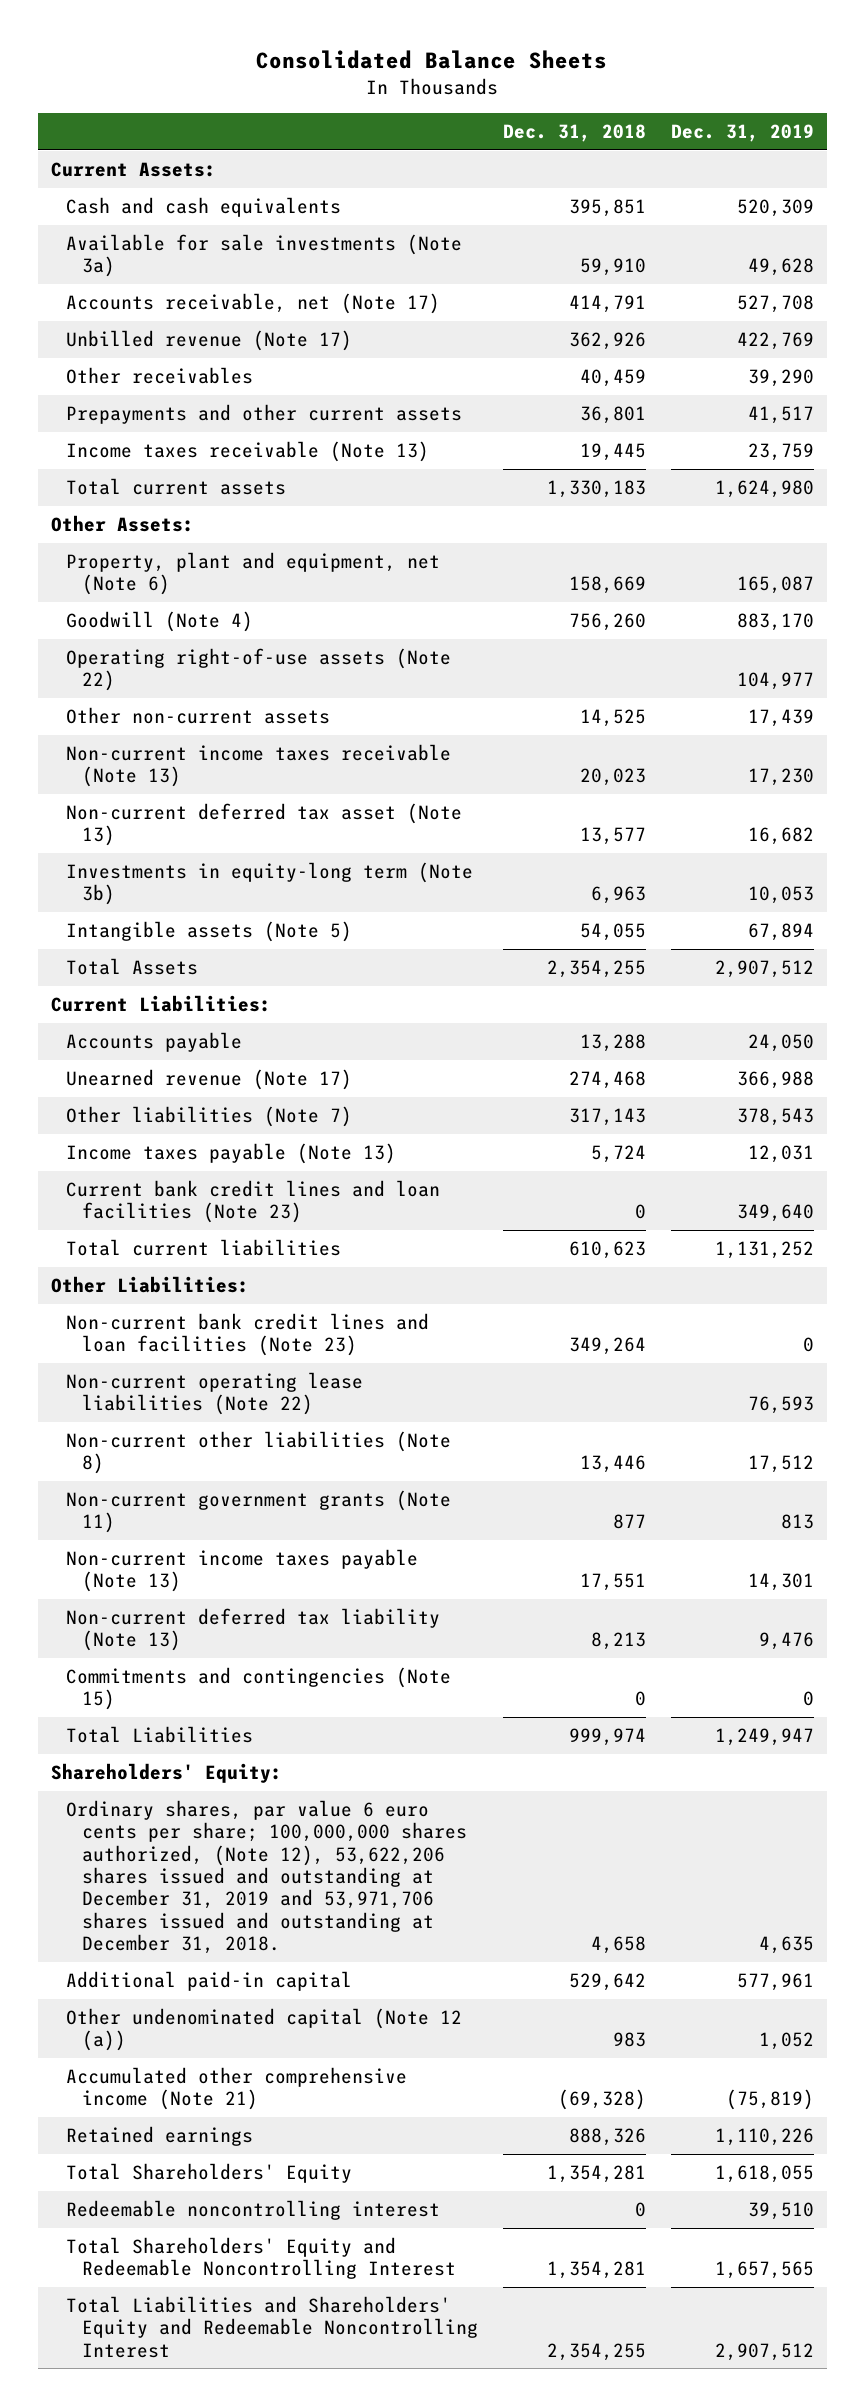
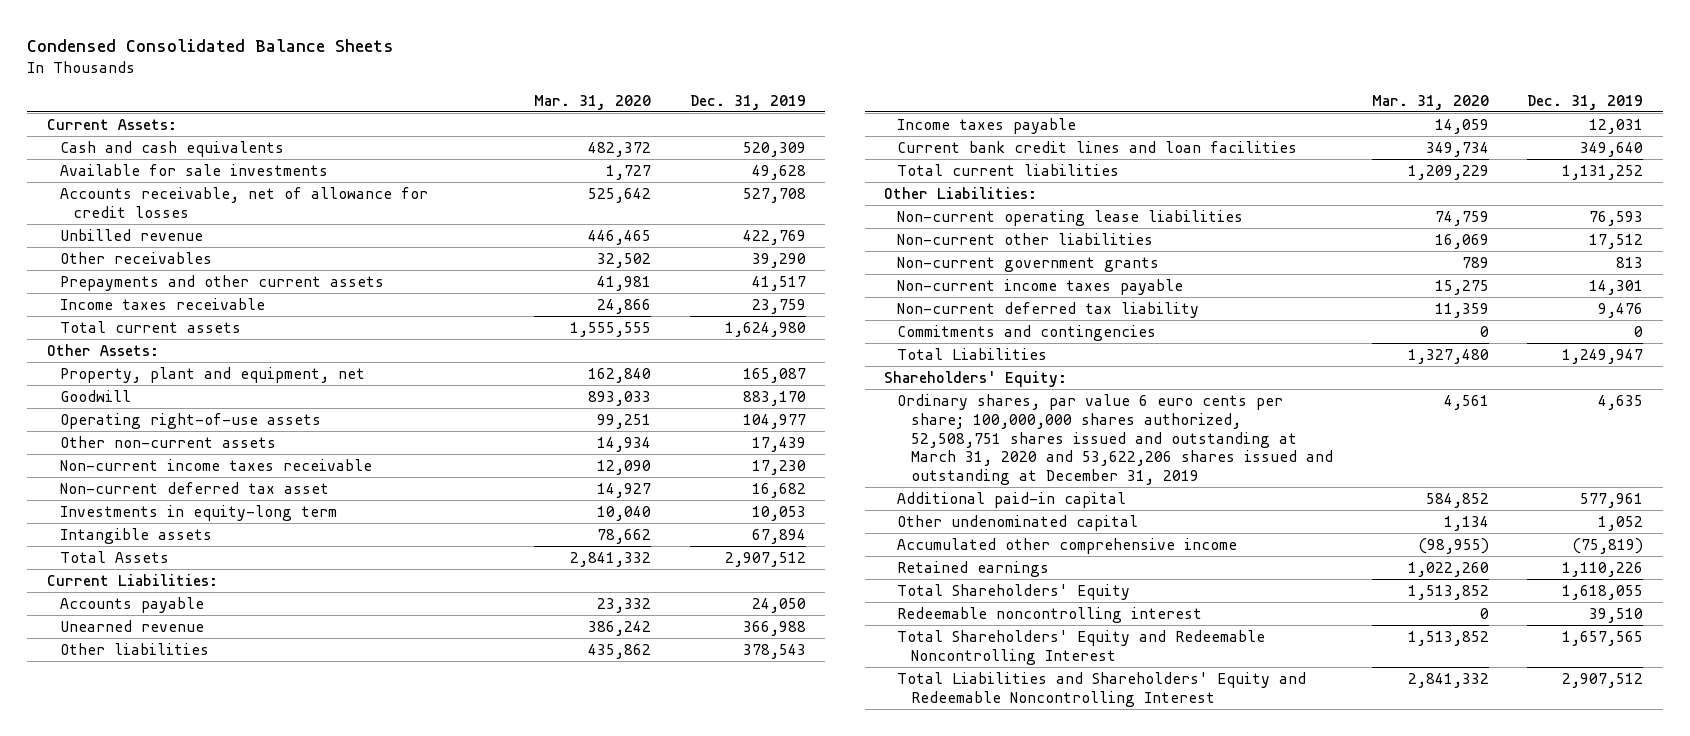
[256,49,608,69] Consolidated Balance Sheets -> [27,38,395,52] Condensed Consolidated Balance Sheets
[503,123,647,142] Dec. 31, 2018 -> none
none -> [534,94,652,110] Mar. 31, 2020
[66,234,463,278] Available for sale investments (Note 3a) -> [59,164,328,177] Available for sale investments
[66,293,441,315] Accounts receivable, net (Note 17) -> [59,187,428,218] Accounts receivable, net of allowance for credit losses
[66,330,353,352] Unbilled revenue (Note 17) -> [59,229,203,242] Unbilled revenue
[66,441,430,463] Income taxes receivable (Note 13) -> [59,298,265,311] Income taxes receivable
[66,552,441,596] Property, plant and equipment, net (Note 6) -> [59,367,365,384] Property, plant and equipment, net
[66,611,254,633] Goodwill (Note 4) -> [59,390,131,403] Goodwill
[66,648,452,692] Operating right-of-use assets (Note 22) -> [59,413,321,430] Operating right-of-use assets
[66,744,452,788] Non-current income taxes receivable (Note 13) -> [59,459,372,472] Non-current income taxes receivable
[66,803,463,847] Non-current deferred tax asset (Note 13) -> [59,482,329,495] Non-current deferred tax asset
[66,862,474,906] Investments in equity-long term (Note 3b) -> [59,505,337,522] Investments in equity-long term
[66,921,353,943] Intangible assets (Note 5) -> [59,528,212,545] Intangible assets
[66,1069,353,1091] Unearned revenue (Note 17) -> [59,620,204,633] Unearned revenue
[66,1106,353,1128] Other liabilities (Note 7) -> [59,643,209,656] Other liabilities
[66,1143,397,1165] Income taxes payable (Note 13) -> [897,118,1077,135] Income taxes payable
[66,1180,441,1224] Current bank credit lines and loan facilities (Note 23) -> [897,141,1298,154] Current bank credit lines and loan facilities
[66,1313,430,1357] Non-current bank credit lines and loan facilities (Note 23) -> none
[66,1372,364,1416] Non-current operating lease liabilities (Note 22) -> [897,210,1244,227] Non-current operating lease liabilities
[66,1431,452,1475] Non-current other liabilities (Note 8) -> [897,233,1154,246] Non-current other liabilities
[66,1490,452,1534] Non-current government grants (Note 11) -> [897,257,1160,273] Non-current government grants
[66,1549,419,1593] Non-current income taxes payable (Note 13) -> [897,279,1184,296] Non-current income taxes payable
[66,1608,441,1652] Non-current deferred tax liability (Note 13) -> [897,302,1200,319] Non-current deferred tax liability
[66,1667,452,1711] Commitments and contingencies (Note 15) -> [897,325,1157,342] Commitments and contingencies
[66,1800,467,1955] Ordinary shares, par value 6 euro cents per share; 100,000,000 shares authorized, (Note 12), 53,622,206 shares issued and outstanding at December 31, 2019 and 53,971,706 shares issued and outstanding at December 31, 2018. -> [897,394,1333,485] Ordinary shares, par value 6 euro cents per share; 100,000,000 shares authorized, 52,508,751 shares issued and outstanding at March 31, 2020 and 53,622,206 shares issued and outstanding at December 31, 2019
[66,2008,463,2052] Other undenominated capital (Note 12 (a)) -> [897,515,1139,532] Other undenominated capital
[66,2067,408,2111] Accumulated other comprehensive income (Note 21) -> [897,538,1238,555] Accumulated other comprehensive income

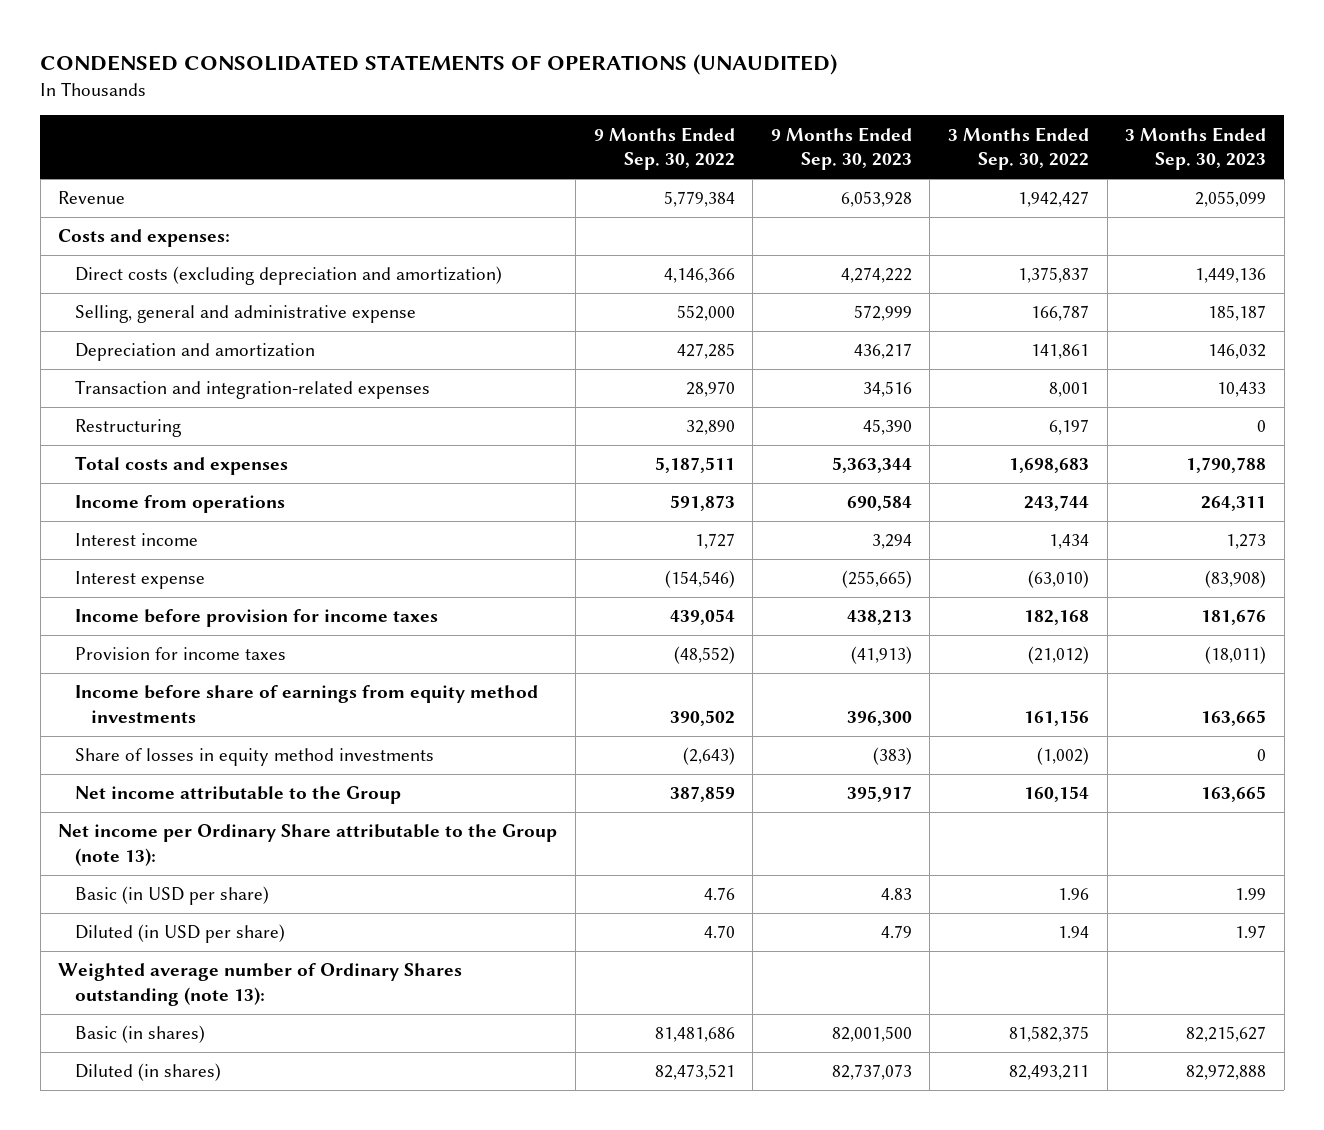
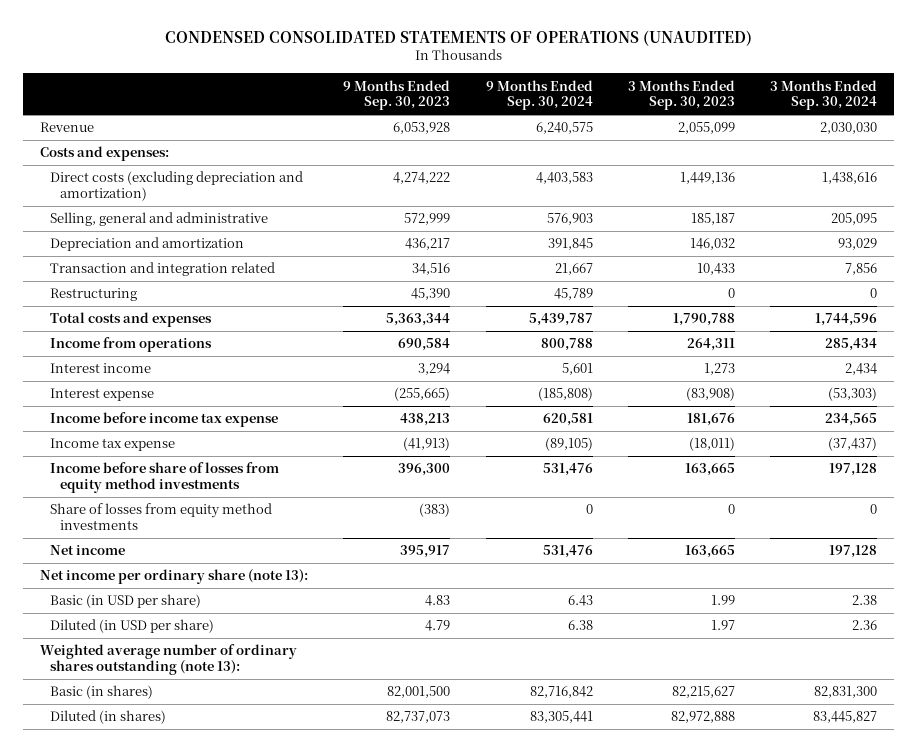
[593,126,735,171] 9 Months Ended Sep. 30, 2022 -> none
[947,126,1089,171] 3 Months Ended Sep. 30, 2022 -> none
none -> [485,79,593,111] 9 Months Ended Sep. 30, 2024
none -> [769,79,877,111] 3 Months Ended Sep. 30, 2024
[74,305,416,324] Selling, general and administrative expense -> [49,212,268,227] Selling, general and administrative
[74,380,430,400] Transaction and integration-related expenses -> [49,262,275,277] Transaction and integration related
[74,609,438,628] Income before provision for income taxes -> [49,412,278,428] Income before income tax expense
[74,647,286,661] Provision for income taxes -> [49,438,175,452] Income tax expense
[74,685,538,723] Income before share of earnings from equity method investments -> [49,462,279,494] Income before share of losses from equity method investments
[74,748,434,767] Share of losses in equity method investments -> [49,503,272,531] Share of losses from equity method investments
[74,786,401,805] Net income attributable to the Group -> [49,545,125,556] Net income
[58,824,558,866] Net income per Ordinary Share attributable to the Group (note 13): -> [40,569,309,585] Net income per ordinary share (note 13):
[58,963,463,1006] Weighted average number of Ordinary Shares outstanding (note 13): -> [40,644,298,676] Weighted average number of ordinary shares outstanding (note 13):

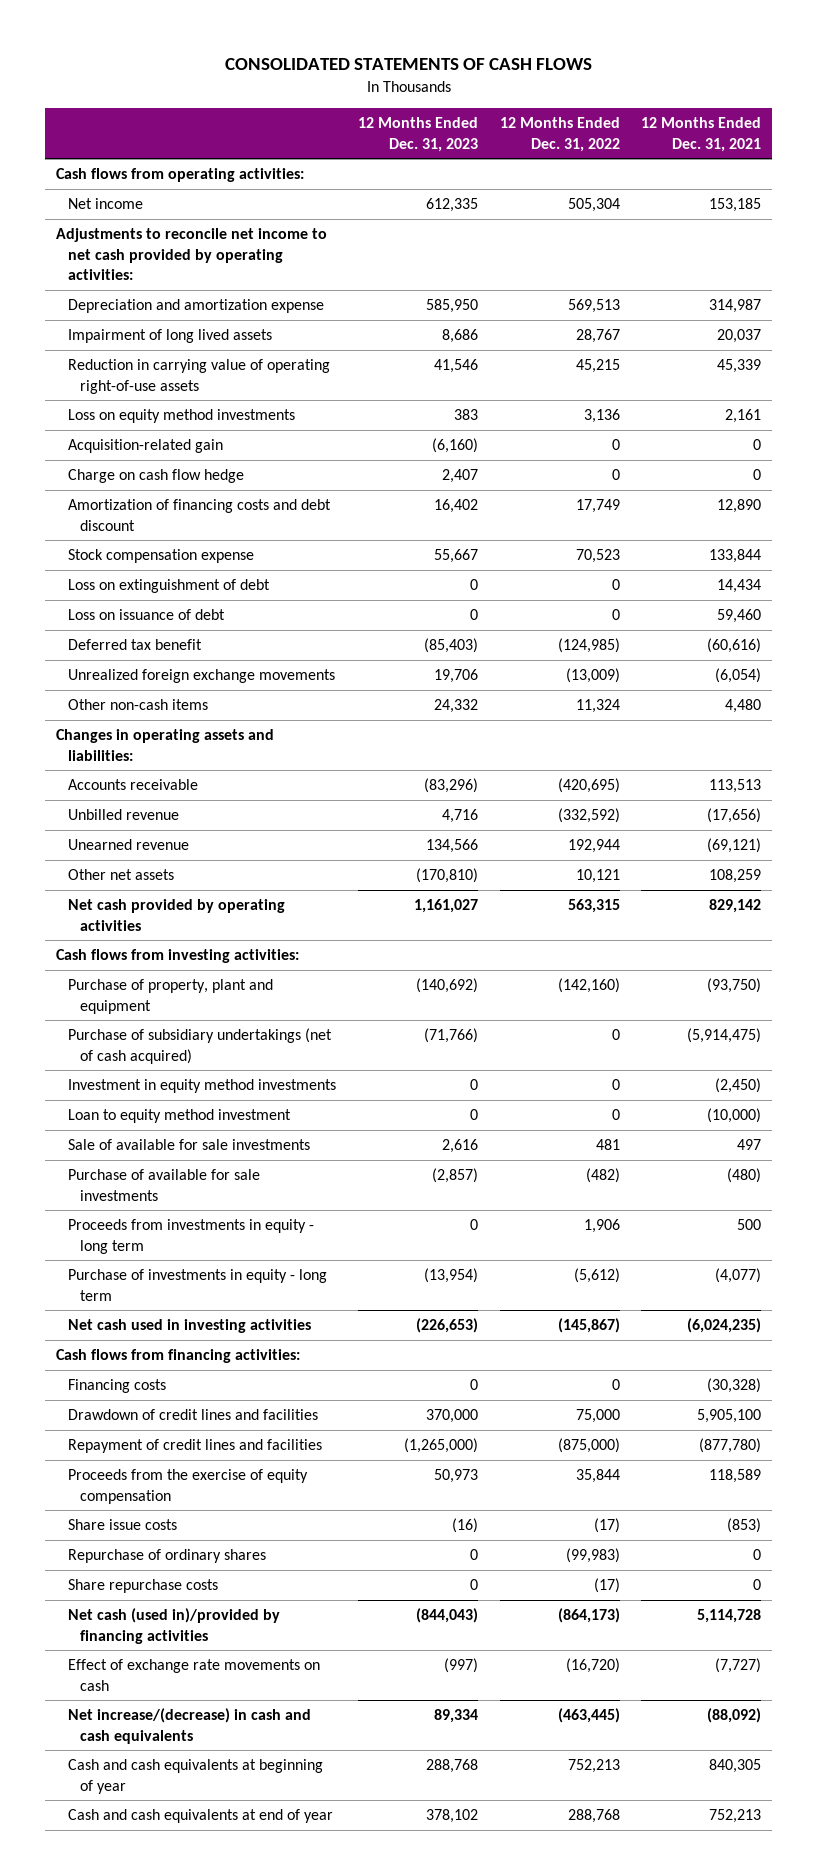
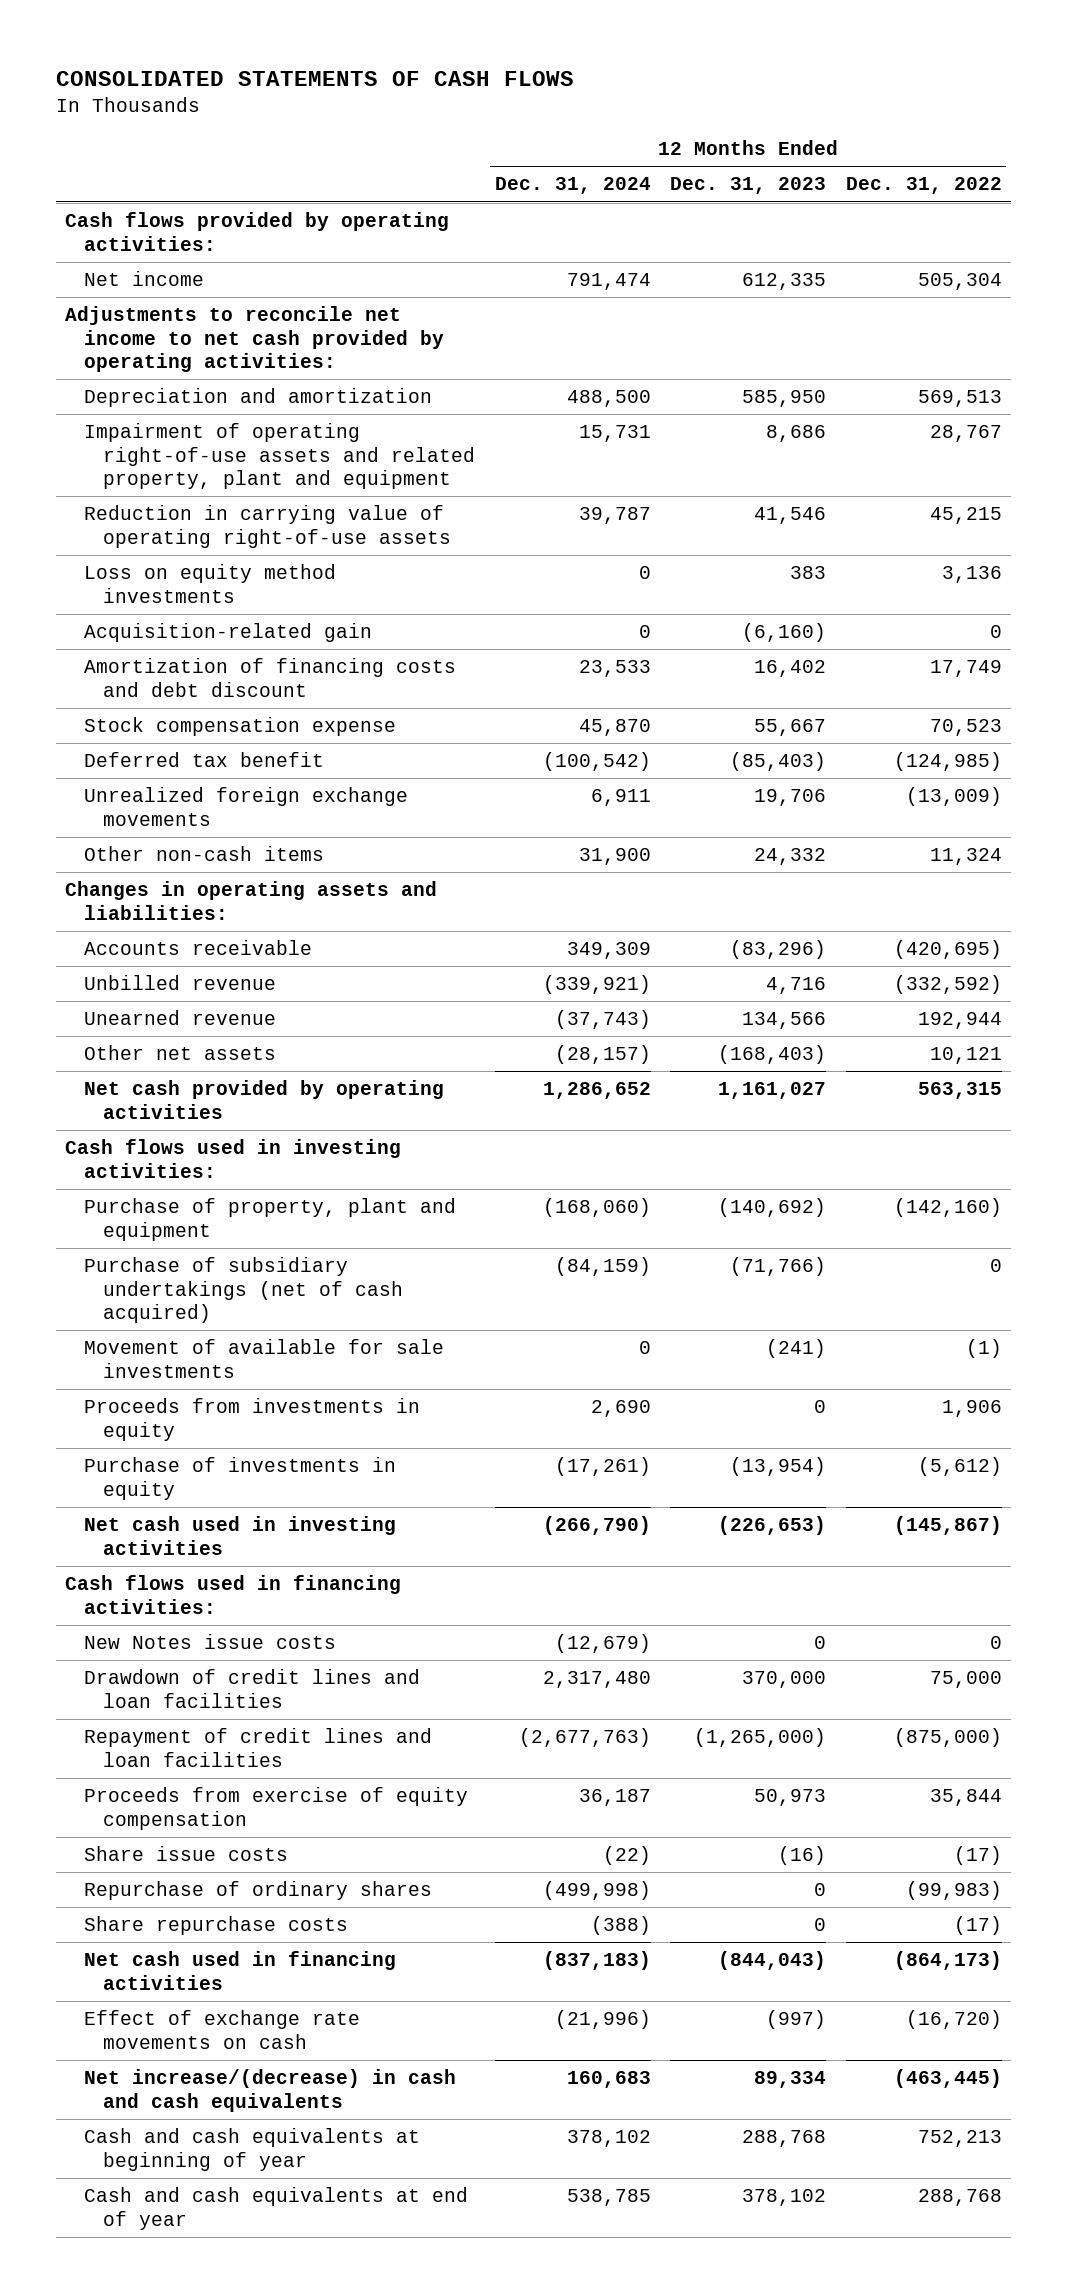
[641,117,762,152] 12 Months Ended Dec. 31, 2021 -> none
none -> [494,177,651,195] Dec. 31, 2024
[56,168,305,183] Cash flows from operating activities: -> [65,211,450,251] Cash flows provided by operating activities:
[68,299,325,314] Depreciation and amortization expense -> [84,387,433,407] Depreciation and amortization
[68,329,273,344] Impairment of long lived assets -> [84,422,475,490] Impairment of operating right-of-use assets and related property, plant and equipment
[68,469,245,484] Charge on cash flow hedge -> none
[68,579,271,594] Loss on extinguishment of debt -> none
[68,609,226,621] Loss on issuance of debt -> none
[415,868,478,884] (170,810) -> [718,1044,827,1064] (168,403)
[56,949,300,964] Cash flows from investing activities: -> [65,1138,402,1178] Cash flows used in investing activities:
[68,1079,337,1094] Investment in equity method investments -> none
[68,1109,292,1124] Loan to equity method investment -> none
[68,1169,261,1201] Purchase of available for sale investments -> none
[68,1139,311,1151] Sale of available for sale investments -> [84,1338,445,1378] Movement of available for sale investments
[441,1139,478,1154] 2,616 -> [766,1338,827,1358] (241)
[595,1139,620,1151] 481 -> [965,1338,1002,1358] (1)
[68,1219,315,1254] Proceeds from investments in equity - long term -> [84,1397,421,1441] Proceeds from investments in equity
[68,1269,328,1301] Purchase of investments in equity - long term -> [84,1456,397,1500] Purchase of investments in equity
[68,1379,167,1394] Financing costs -> none
[56,1349,301,1364] Cash flows from financing activities: -> [65,1574,402,1614] Cash flows used in financing activities:
none -> [84,1633,337,1649] New Notes issue costs
[68,1409,319,1421] Drawdown of credit lines and facilities -> [84,1668,421,1708] Drawdown of credit lines and loan facilities
[68,1439,323,1454] Repayment of credit lines and facilities -> [84,1727,433,1767] Repayment of credit lines and loan facilities
[68,1469,309,1504] Proceeds from the exercise of equity compensation -> [84,1786,469,1830] Proceeds from exercise of equity compensation
[68,1608,281,1644] Net cash (used in)/provided by financing activities -> [84,1950,397,1990] Net cash used in financing activities

